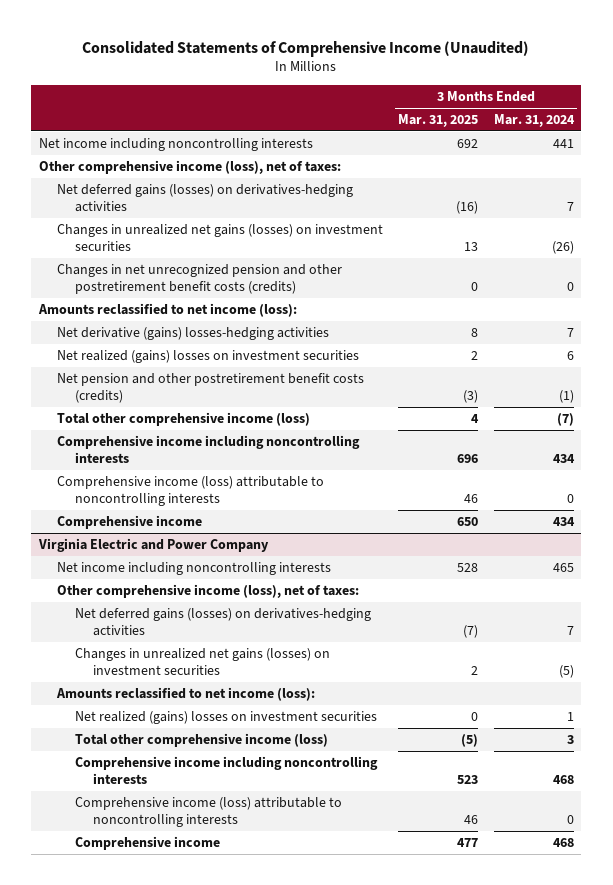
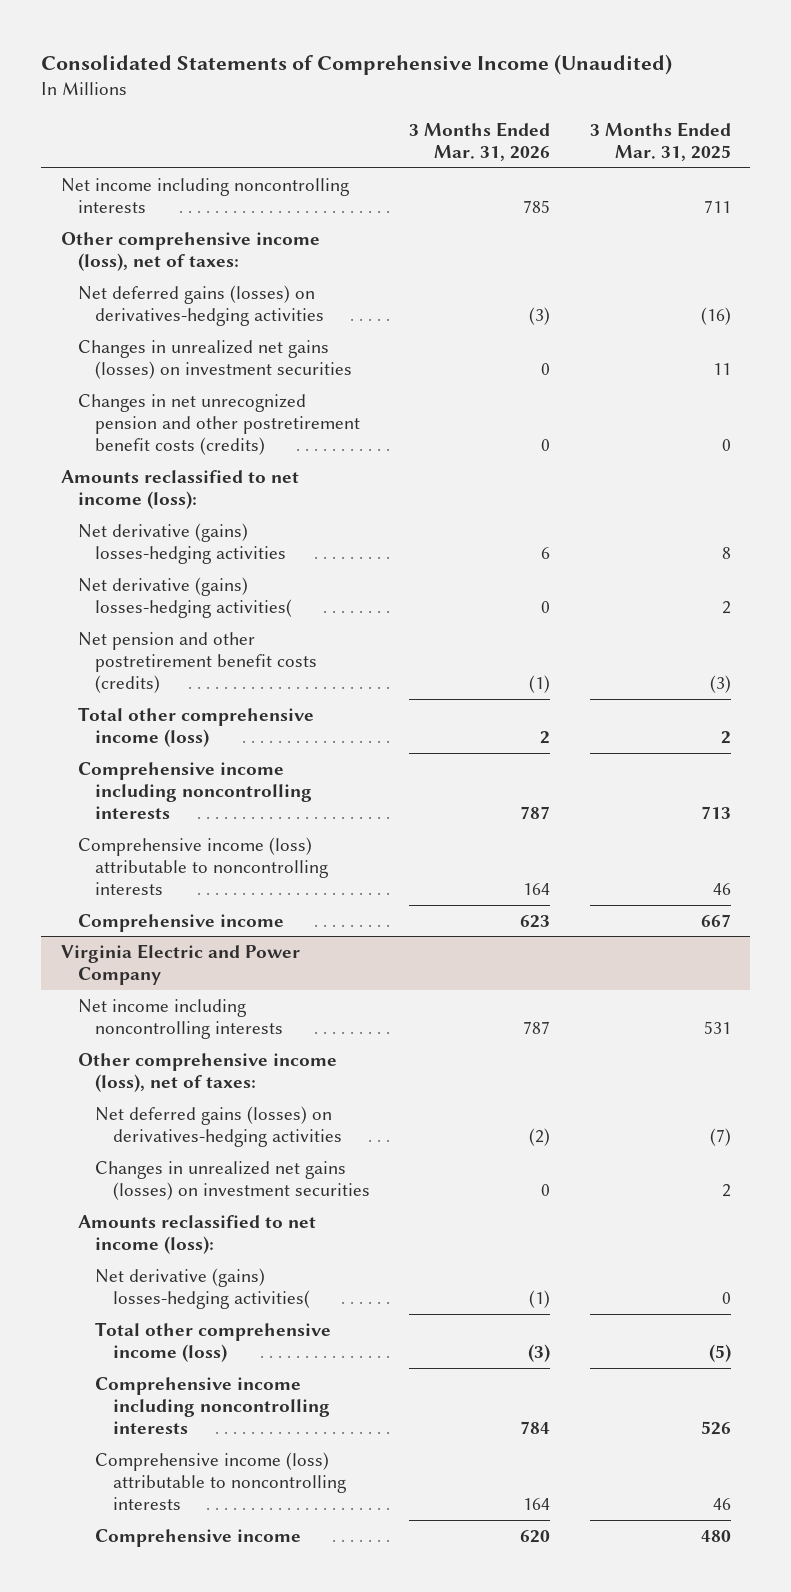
[493,114,575,128] Mar. 31, 2024 -> none
none -> [409,121,551,162] 3 Months Ended Mar. 31, 2026
[457,138,479,148] 692 -> [703,200,731,214] 711
[464,241,479,251] 13 -> [712,363,731,376] 11
[57,349,360,363] Net realized (gains) losses on investment securities -> [78,576,293,619] Net derivative (gains) losses-hedging activities(
[471,413,480,423] 4 -> [720,731,731,745] 2
[457,453,479,463] 696 -> [700,806,731,820] 713
[457,516,479,526] 650 -> [700,913,731,927] 667
[457,562,479,572] 528 -> [703,1021,731,1035] 531
[75,710,378,724] Net realized (gains) losses on investment securities -> [95,1267,310,1310] Net derivative (gains) losses-hedging activities(
[457,774,479,784] 523 -> [700,1421,731,1436] 526
[457,837,479,847] 477 -> [700,1529,731,1542] 480

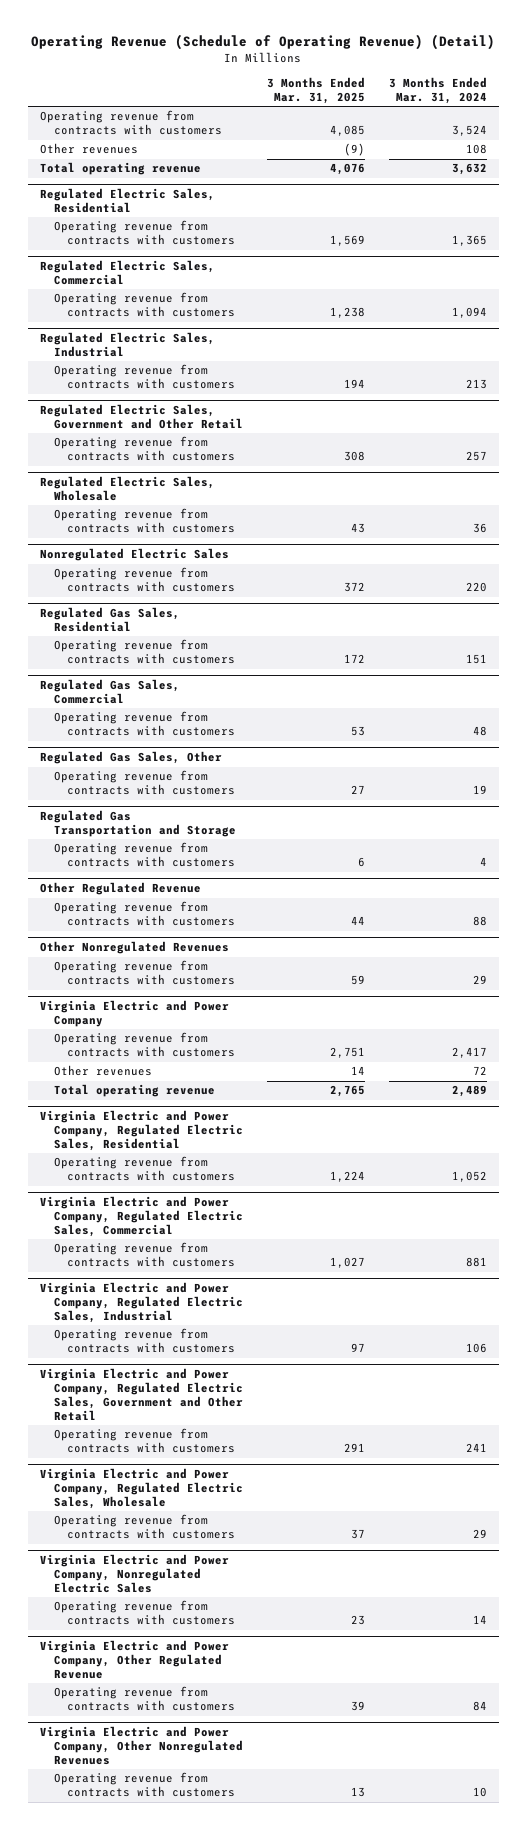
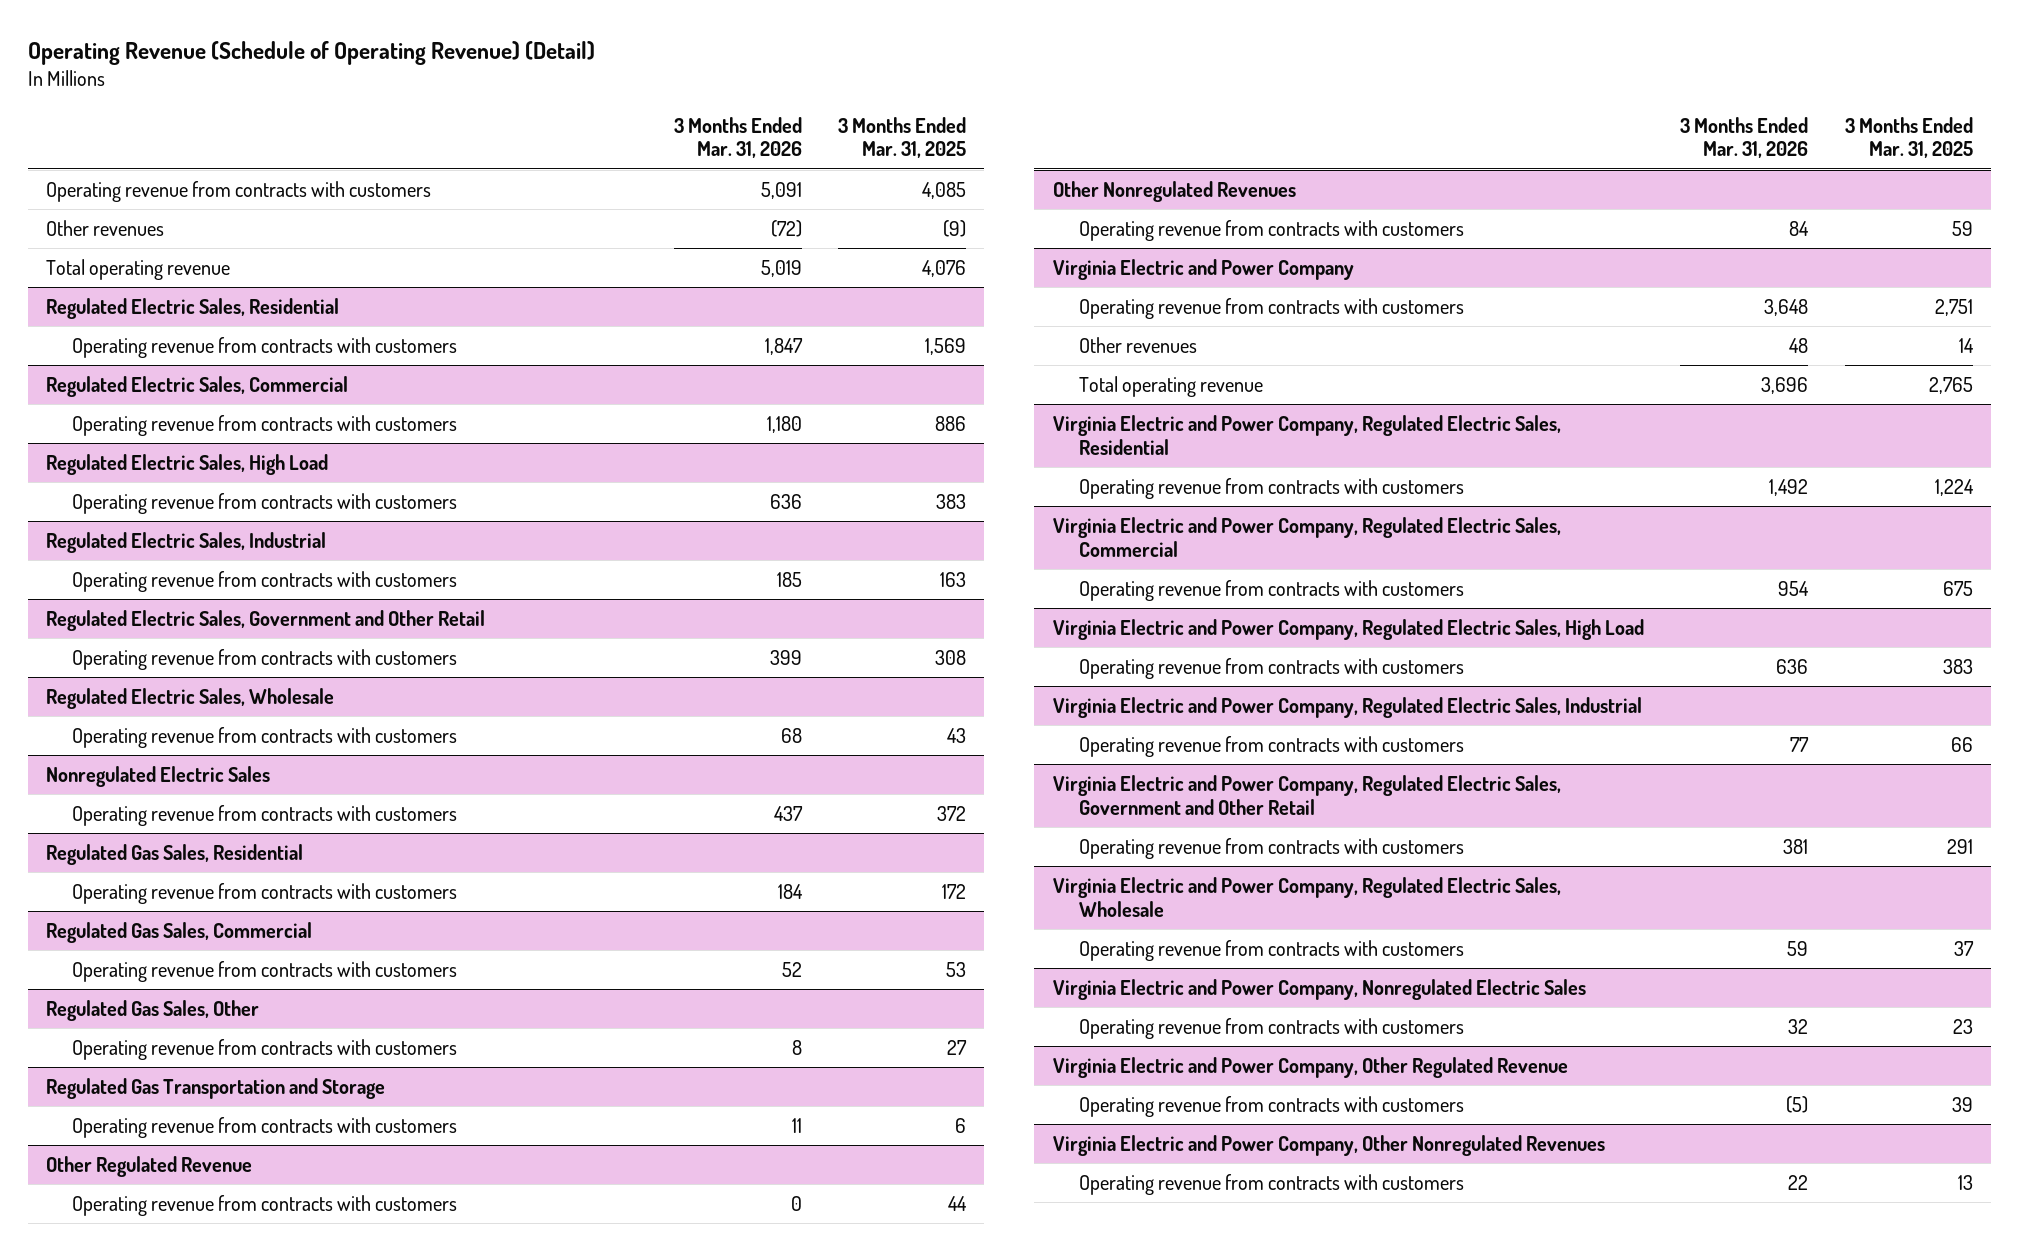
[388,77,487,104] 3 Months Ended Mar. 31, 2024 -> none
none -> [673,116,802,159] 3 Months Ended Mar. 31, 2026
[329,307,365,319] 1,238 -> [935,415,967,431] 886
none -> [45,453,328,475] Regulated Electric Sales, High Load
none -> [72,492,458,514] Operating revenue from contracts with customers
[343,379,365,389] 194 -> [940,571,967,587] 163
[329,1257,365,1269] 1,027 -> [1942,580,1973,596] 675
none -> [1052,618,1644,640] Virginia Electric and Power Company, Regulated Electric Sales, High Load
none -> [1078,657,1464,679] Operating revenue from contracts with customers
[350,1343,365,1353] 97 -> [1950,736,1973,752] 66

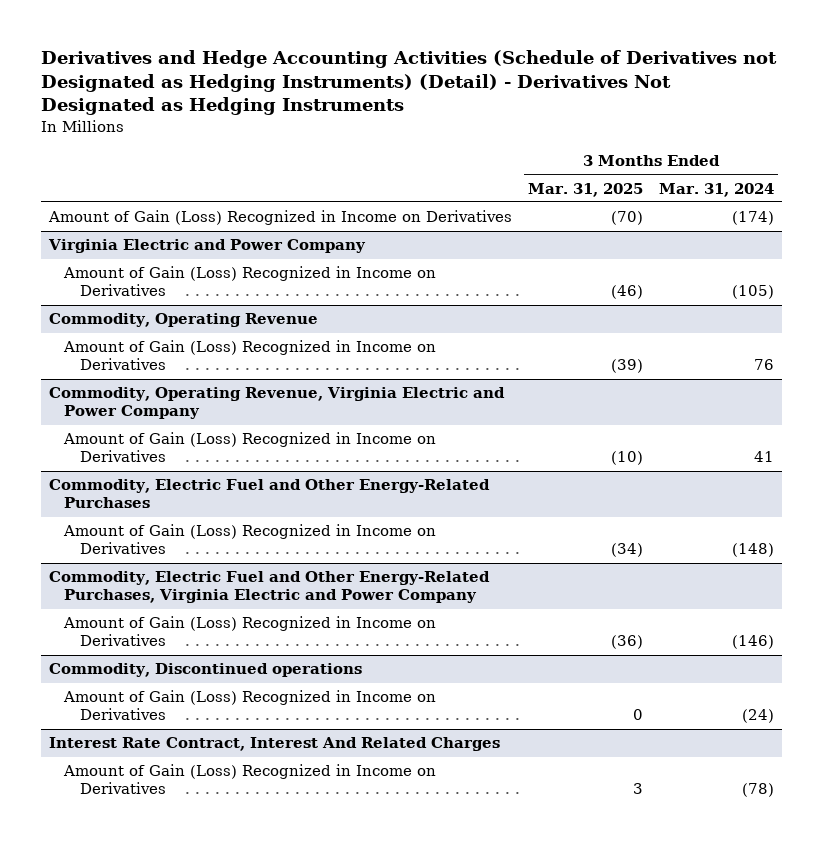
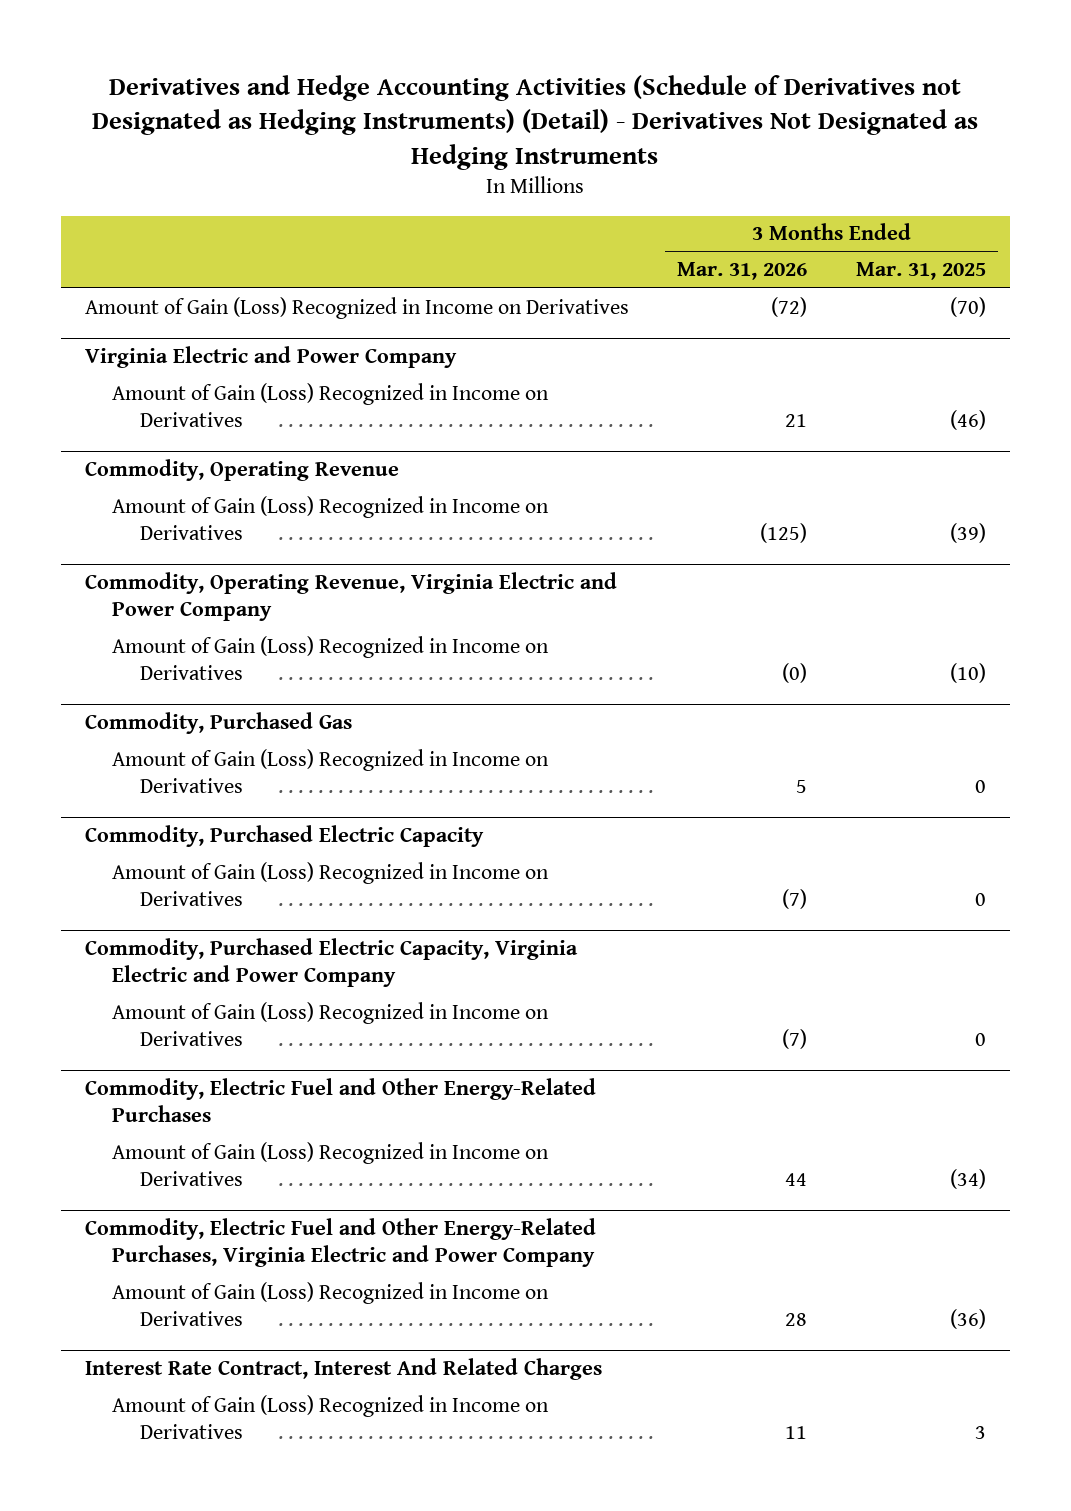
[659,182,775,197] Mar. 31, 2024 -> none
none -> [677,262,808,281] Mar. 31, 2026
none -> [85,712,353,735] Commodity, Purchased Gas
none -> [112,748,550,793] Amount of Gain (Loss) Recognized in Income on Derivatives
none -> [85,825,485,848] Commodity, Purchased Electric Capacity
none -> [112,861,550,906] Amount of Gain (Loss) Recognized in Income on Derivatives
none -> [85,938,579,988] Commodity, Purchased Electric Capacity, Virginia Electric and Power Company
none -> [112,1001,550,1046] Amount of Gain (Loss) Recognized in Income on Derivatives
[48,663,362,678] Commodity, Discontinued operations -> none
[63,690,437,721] Amount of Gain (Loss) Recognized in Income on Derivatives -> none

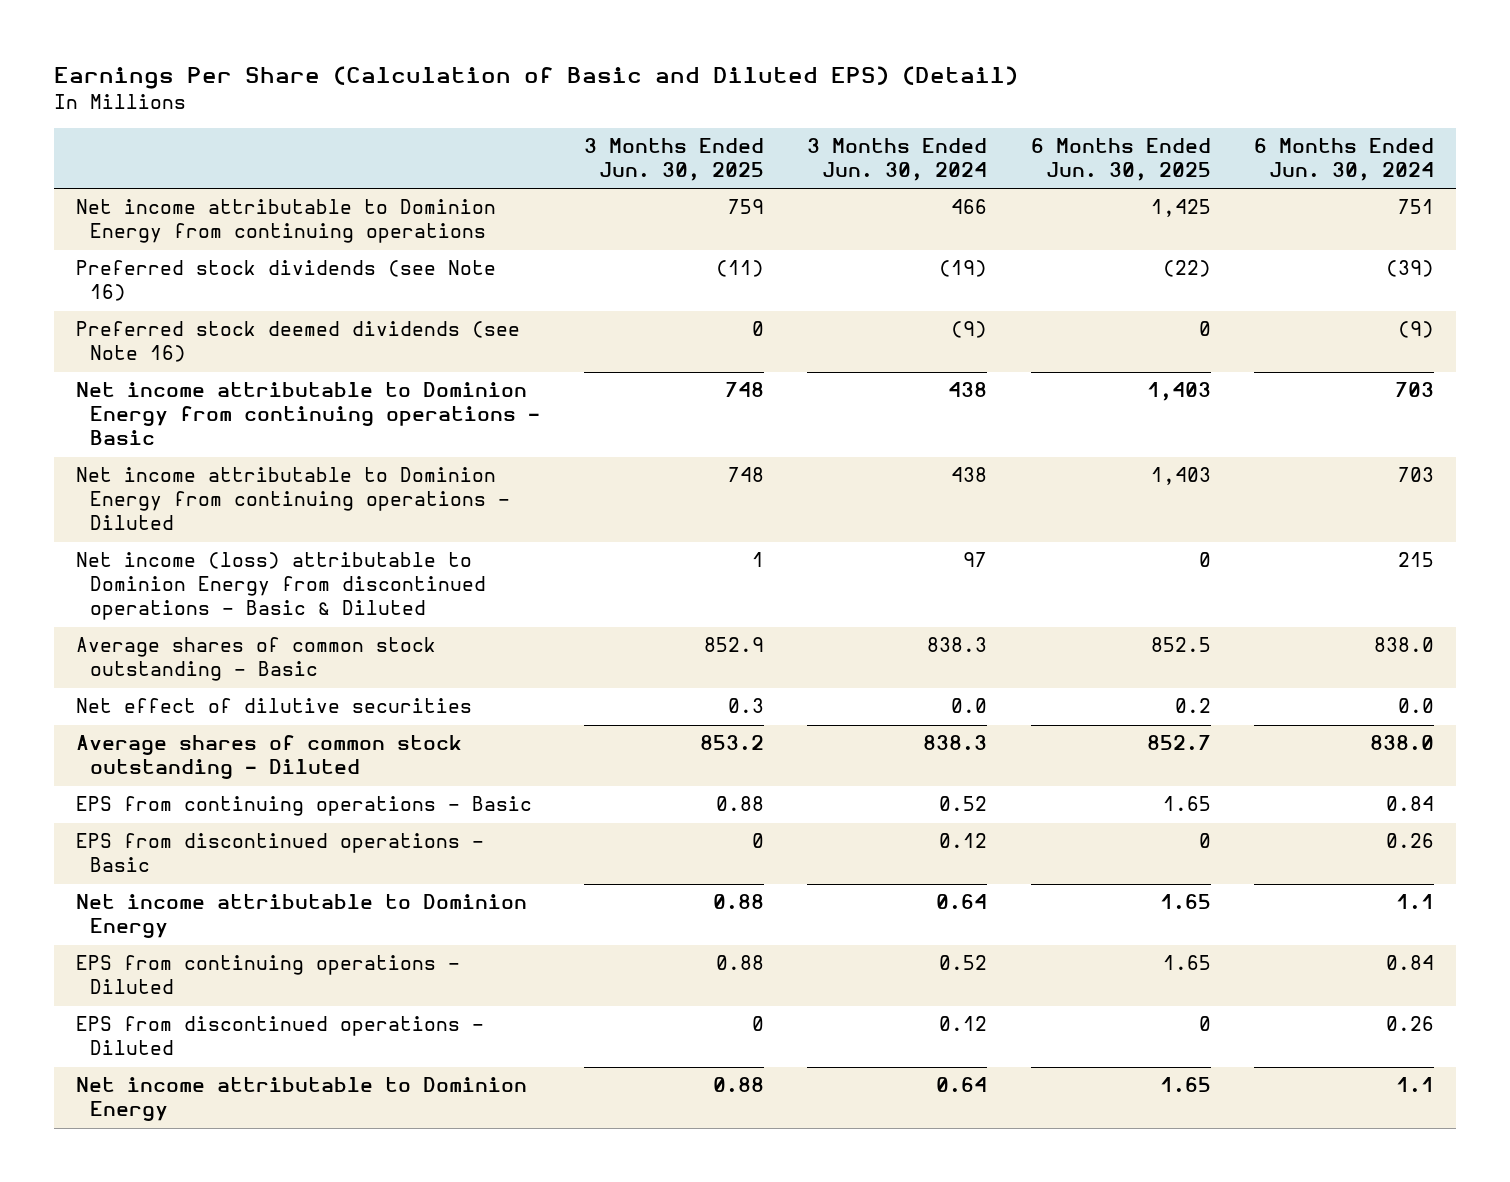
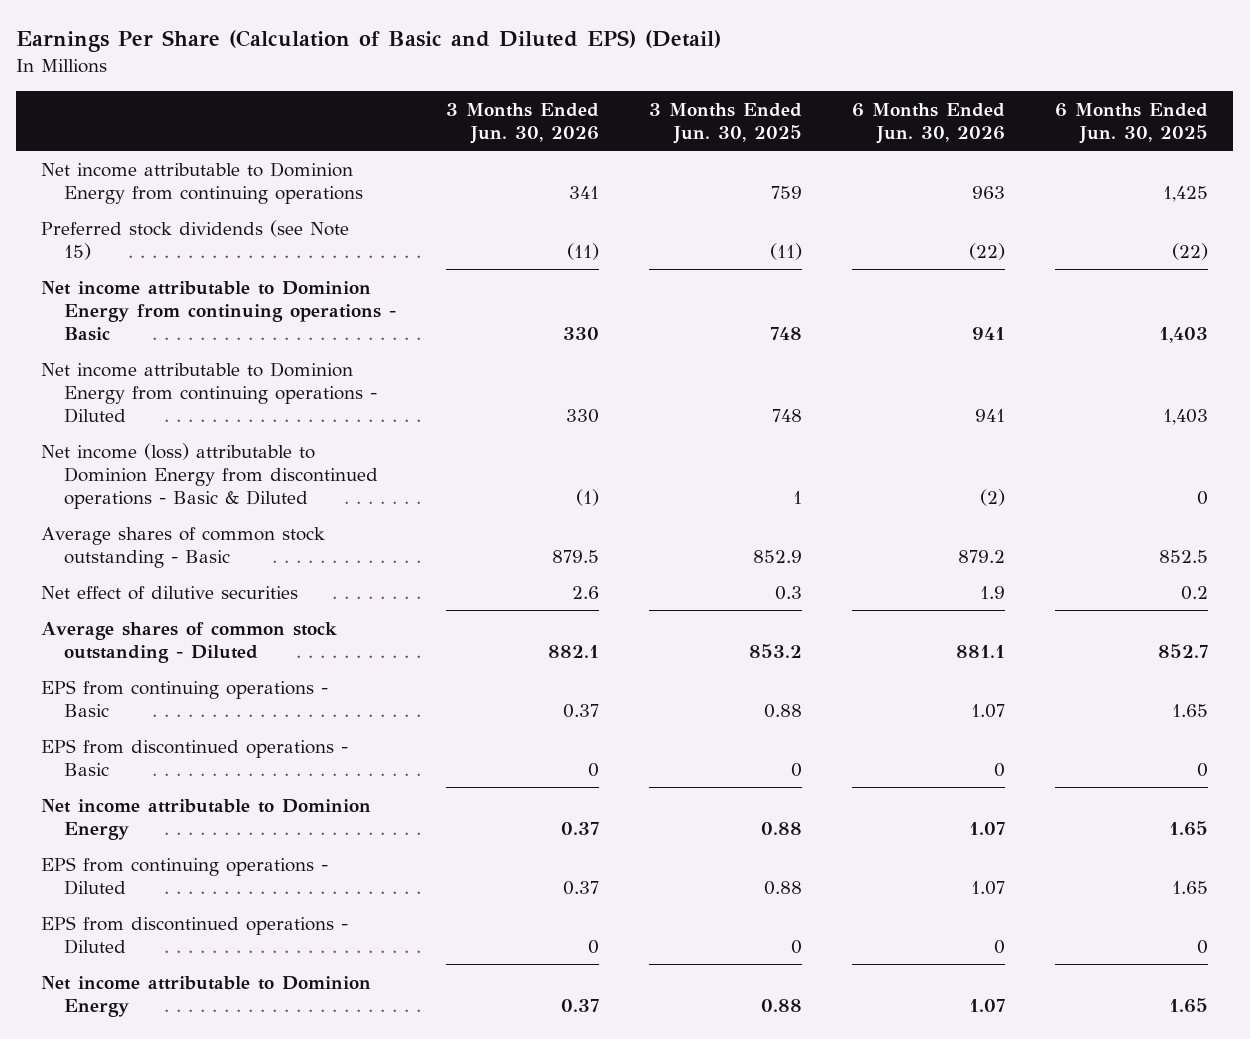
[807,138,988,182] 3 Months Ended Jun. 30, 2024 -> none
[1254,138,1435,182] 6 Months Ended Jun. 30, 2024 -> none
none -> [446,102,600,144] 3 Months Ended Jun. 30, 2026
none -> [852,102,1006,144] 6 Months Ended Jun. 30, 2026
[75,321,520,363] Preferred stock deemed dividends (see Note 16) -> none
[75,260,496,302] Preferred stock dividends (see Note 16) -> [41,219,350,260] Preferred stock dividends (see Note 15)

